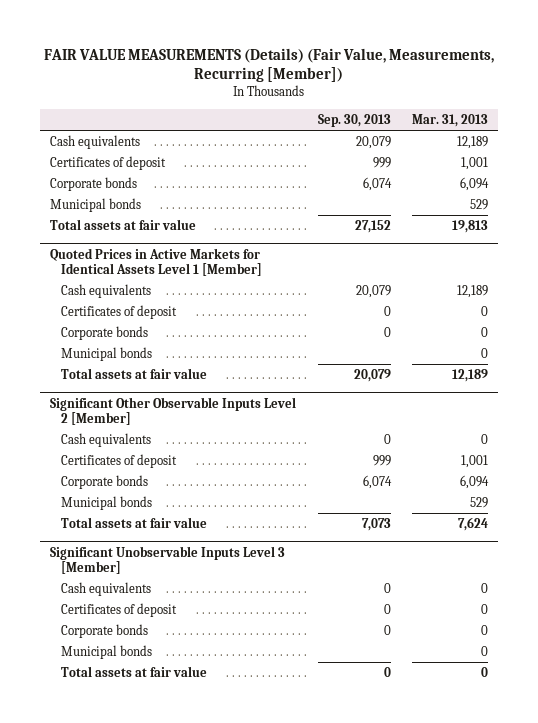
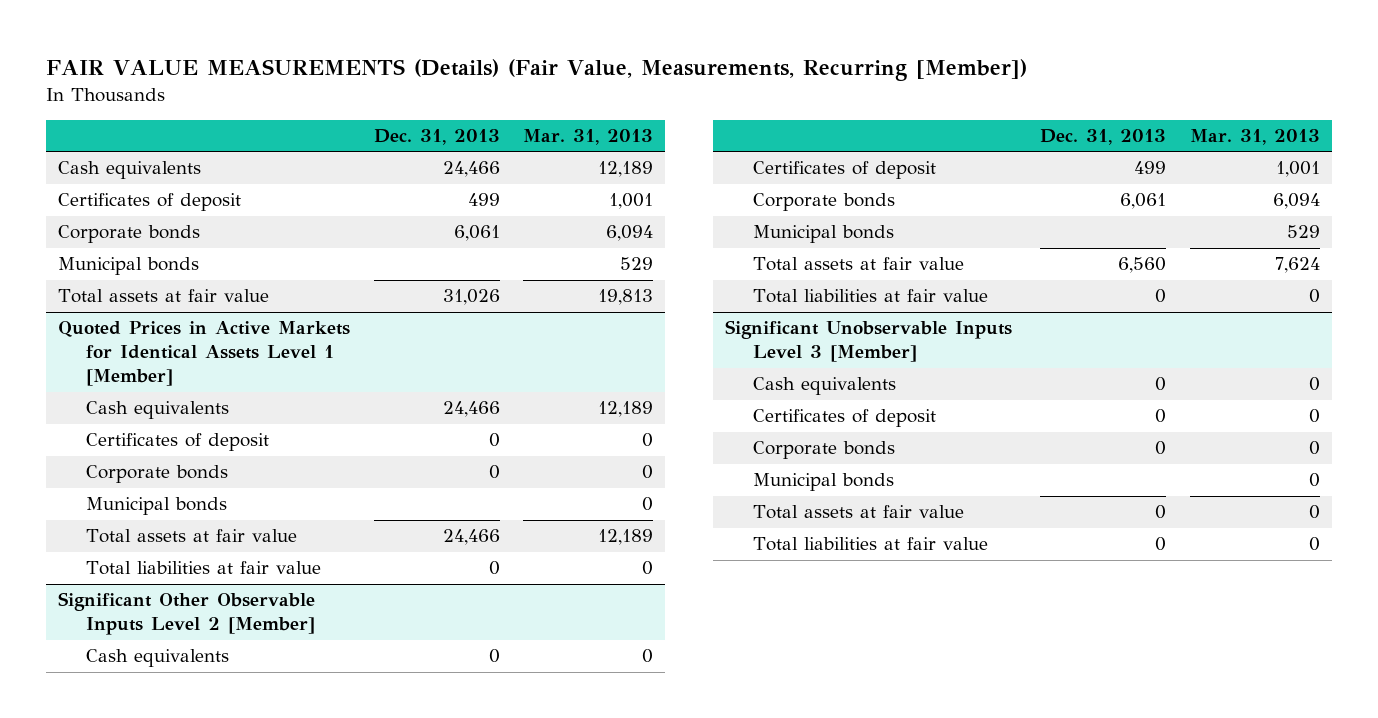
[317,113,391,127] Sep. 30, 2013 -> none
none -> [373,129,500,146] Dec. 31, 2013
none -> [85,561,321,576] Total liabilities at fair value
none -> [752,289,988,304] Total liabilities at fair value
none -> [752,537,988,552] Total liabilities at fair value

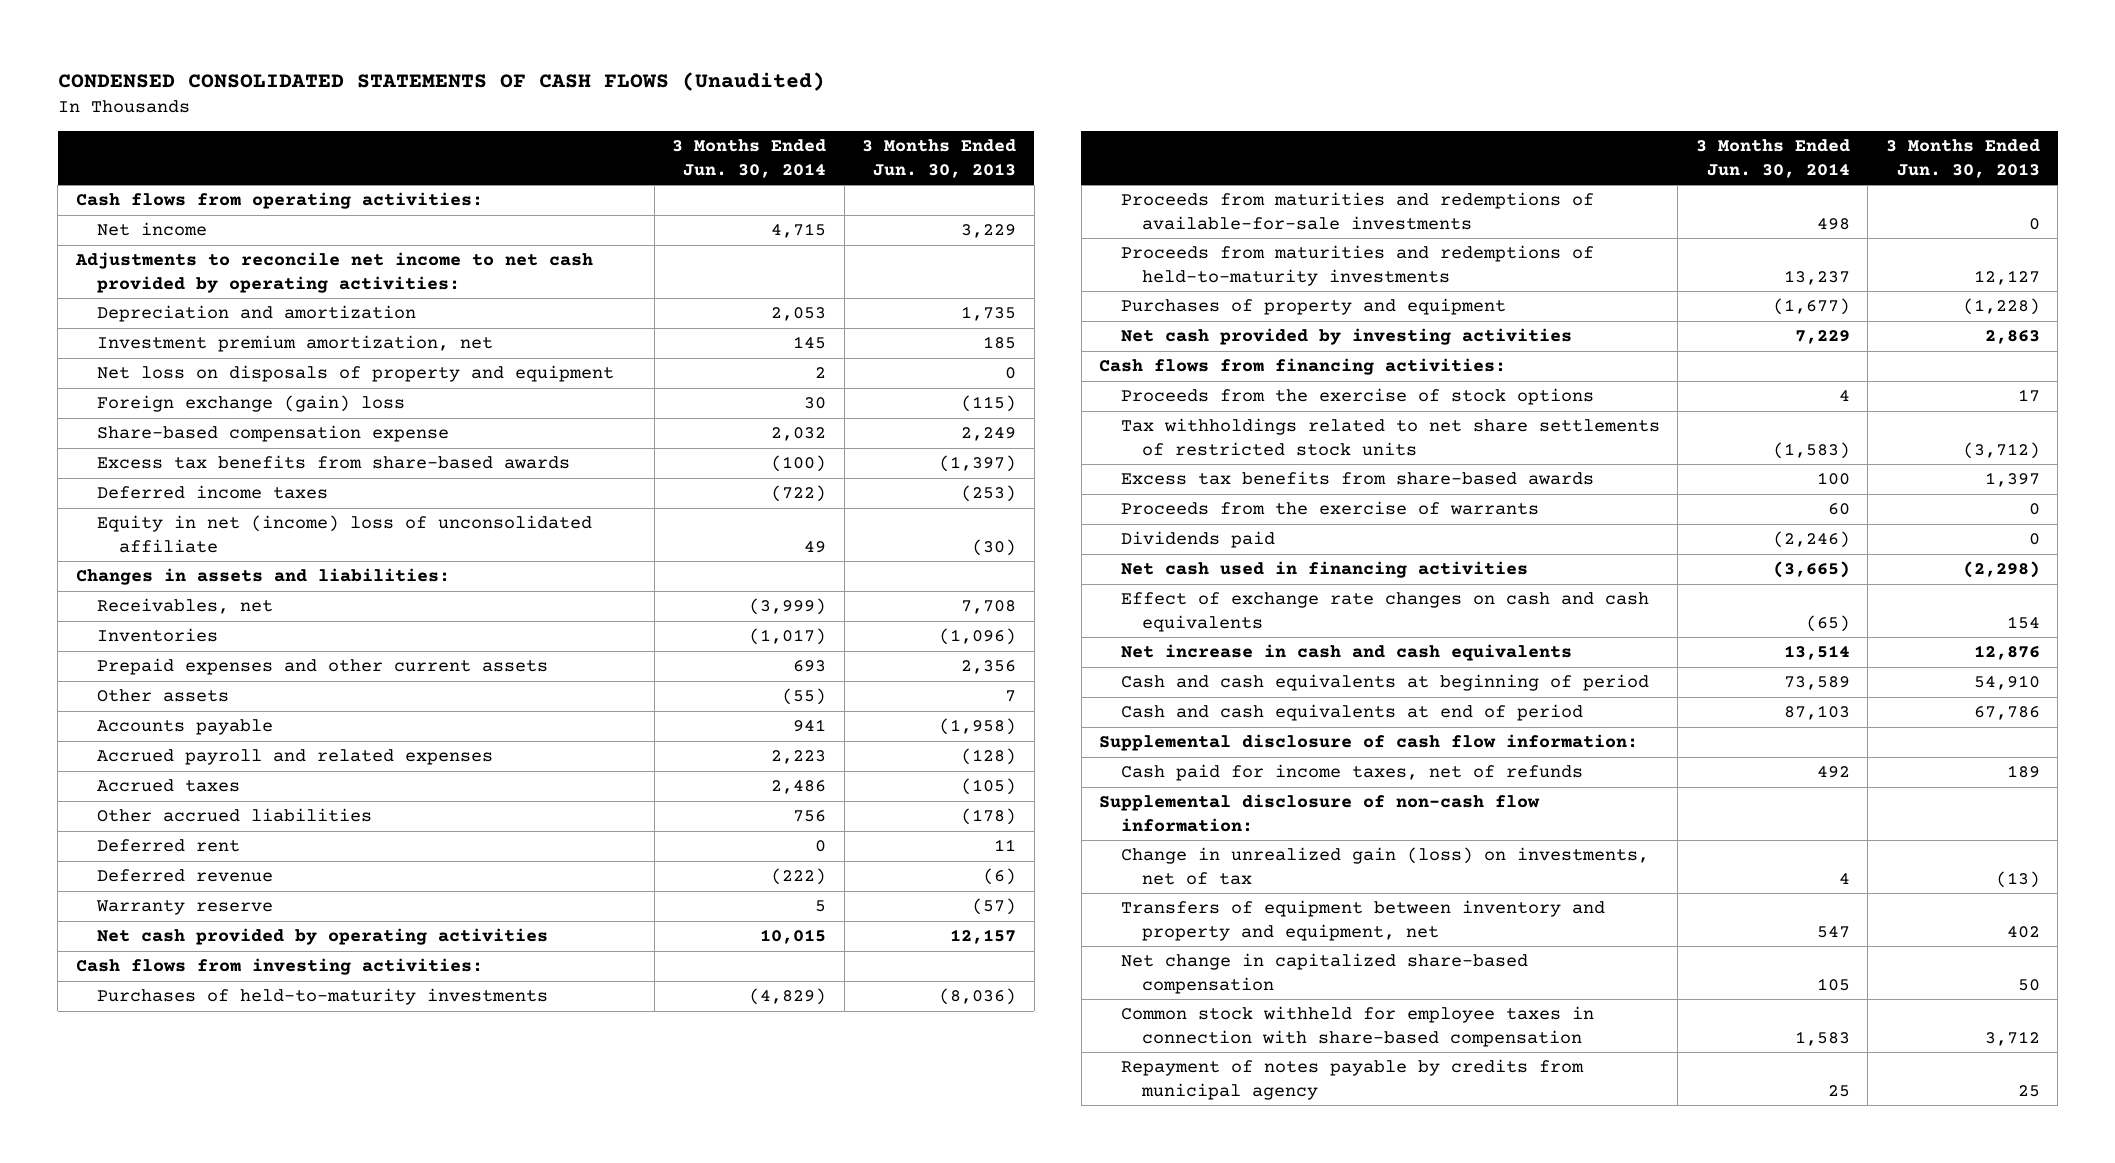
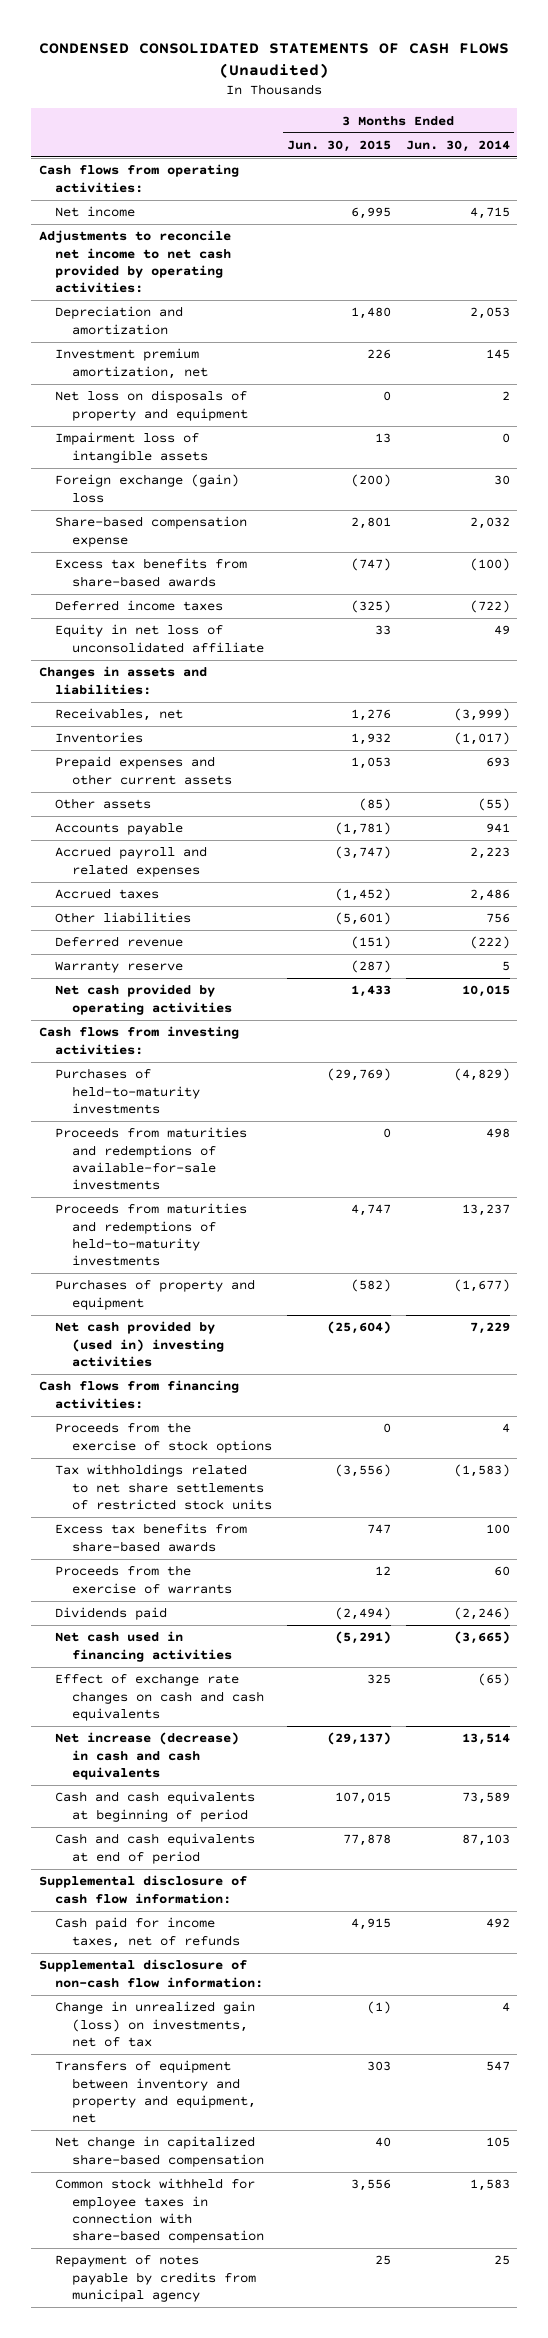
[862,139,1017,178] 3 Months Ended Jun. 30, 2013 -> none
none -> [286,139,391,152] Jun. 30, 2015
none -> [55,432,209,463] Impairment loss of intangible assets
[97,515,593,553] Equity in net (income) loss of unconsolidated affiliate -> [55,624,265,653] Equity in net loss of unconsolidated affiliate
[97,839,241,853] Deferred rent -> none
[97,808,373,823] Other accrued liabilities -> [55,912,192,924] Other liabilities
[1120,328,1572,346] Net cash provided by investing activities -> [55,1321,225,1368] Net cash provided by (used in) investing activities
[1120,644,1572,662] Net increase in cash and cash equivalents -> [55,1732,240,1781] Net increase (decrease) in cash and cash equivalents

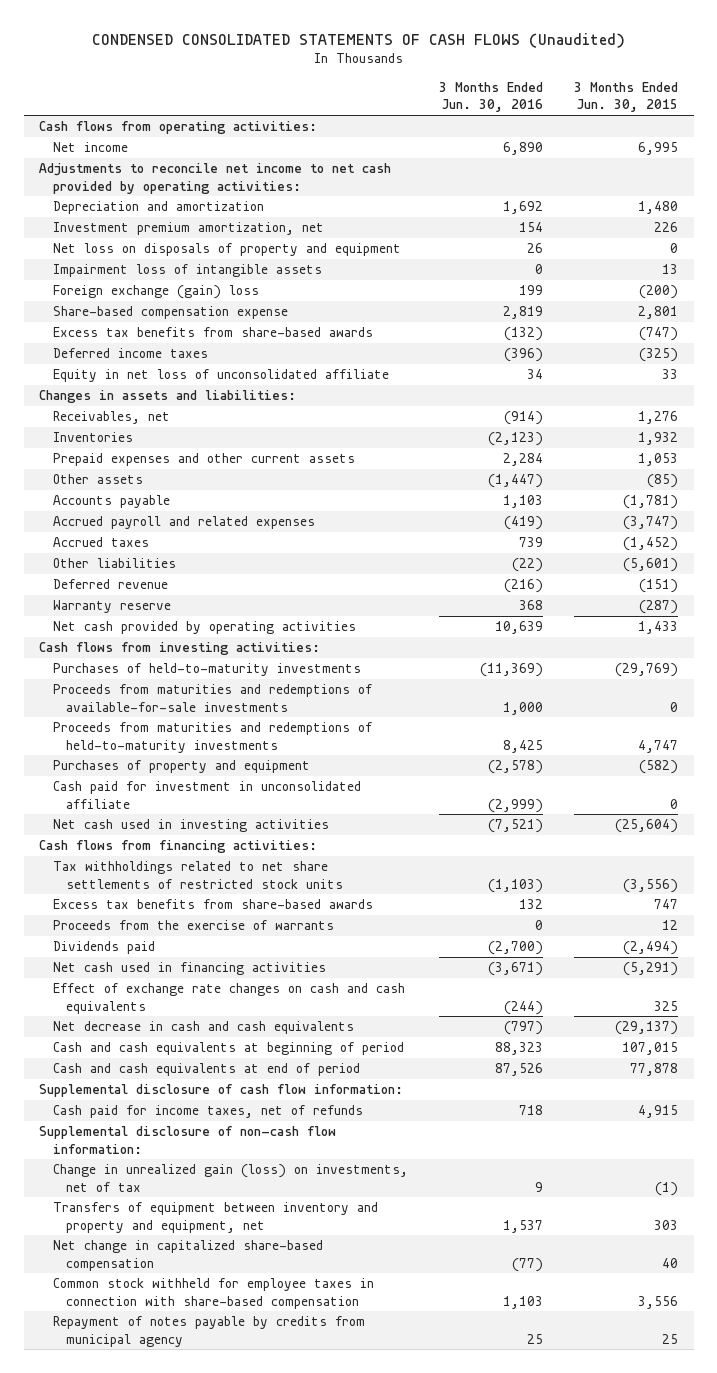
[405,139,510,152] Jun. 30, 2014 -> none
none -> [438,81,543,113] 3 Months Ended Jun. 30, 2016
none -> [52,781,361,809] Cash paid for investment in unconsolidated affiliate
[55,1321,225,1368] Net cash provided by (used in) investing activities -> [52,819,329,833] Net cash used in investing activities
[55,1422,273,1453] Proceeds from the exercise of stock options -> none
[55,1732,240,1781] Net increase (decrease) in cash and cash equivalents -> [52,1021,354,1035] Net decrease in cash and cash equivalents

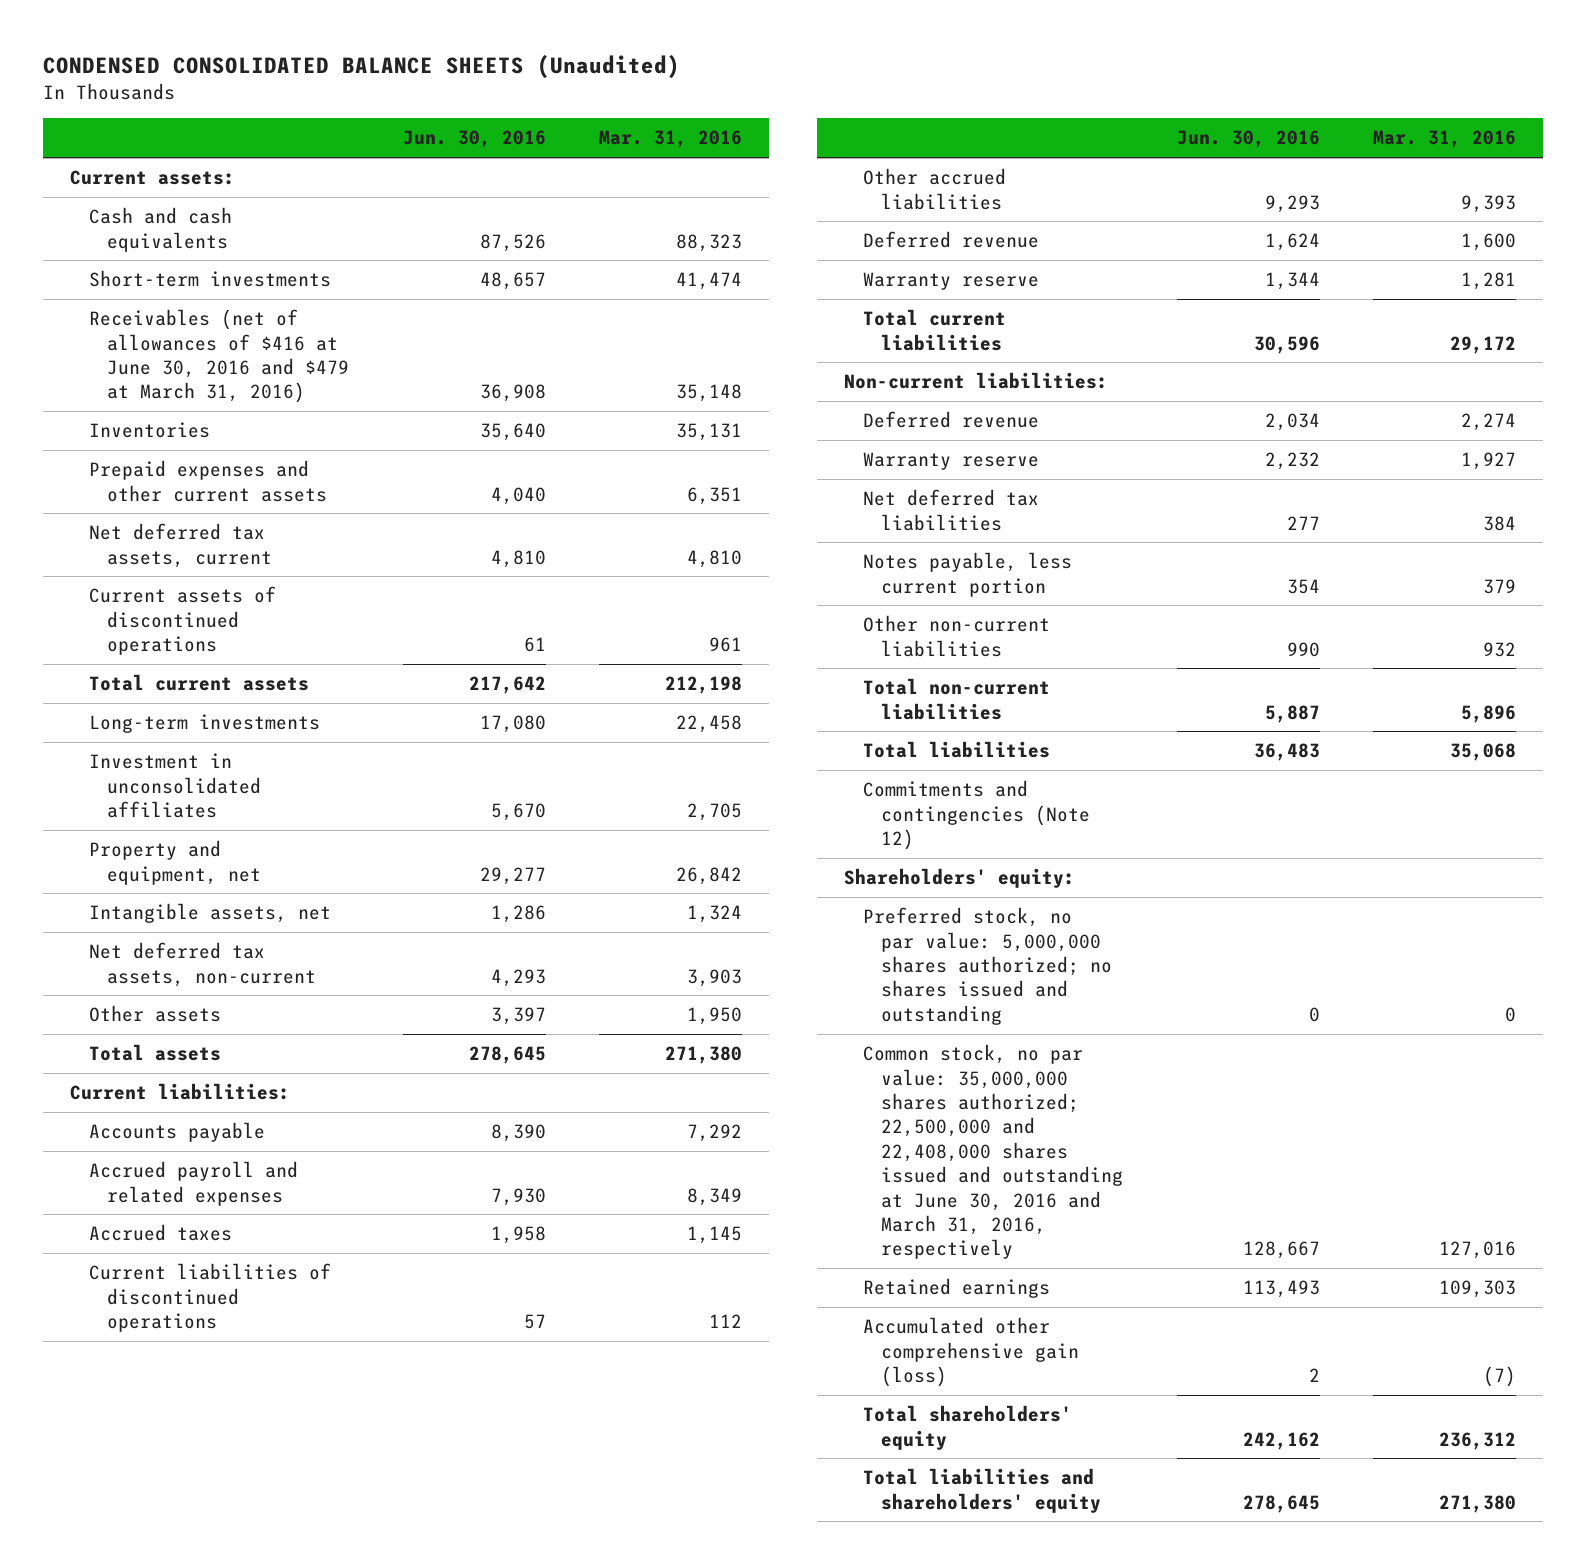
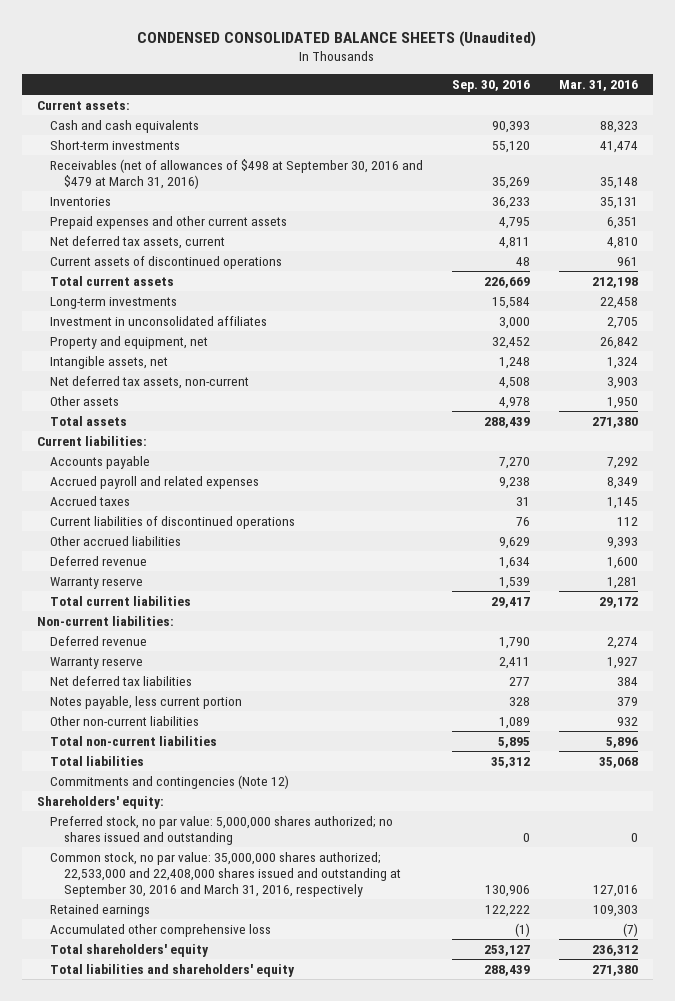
[402,130,546,149] Jun. 30, 2016 -> none
none -> [452,79,531,92] Sep. 30, 2016
[88,309,350,404] Receivables (net of allowances of $416 at June 30, 2016 and $479 at March 31, 2016) -> [50,158,424,189] Receivables (net of allowances of $498 at September 30, 2016 and $479 at March 31, 2016)
[862,1044,1124,1260] Common stock, no par value: 35,000,000 shares authorized; 22,500,000 and 22,408,000 shares issued and outstanding at June 30, 2016 and March 31, 2016, respectively -> [50,851,402,898] Common stock, no par value: 35,000,000 shares authorized; 22,533,000 and 22,408,000 shares issued and outstanding at September 30, 2016 and March 31, 2016, respectively
[862,1317,1080,1387] Accumulated other comprehensive gain (loss) -> [50,923,272,937] Accumulated other comprehensive loss

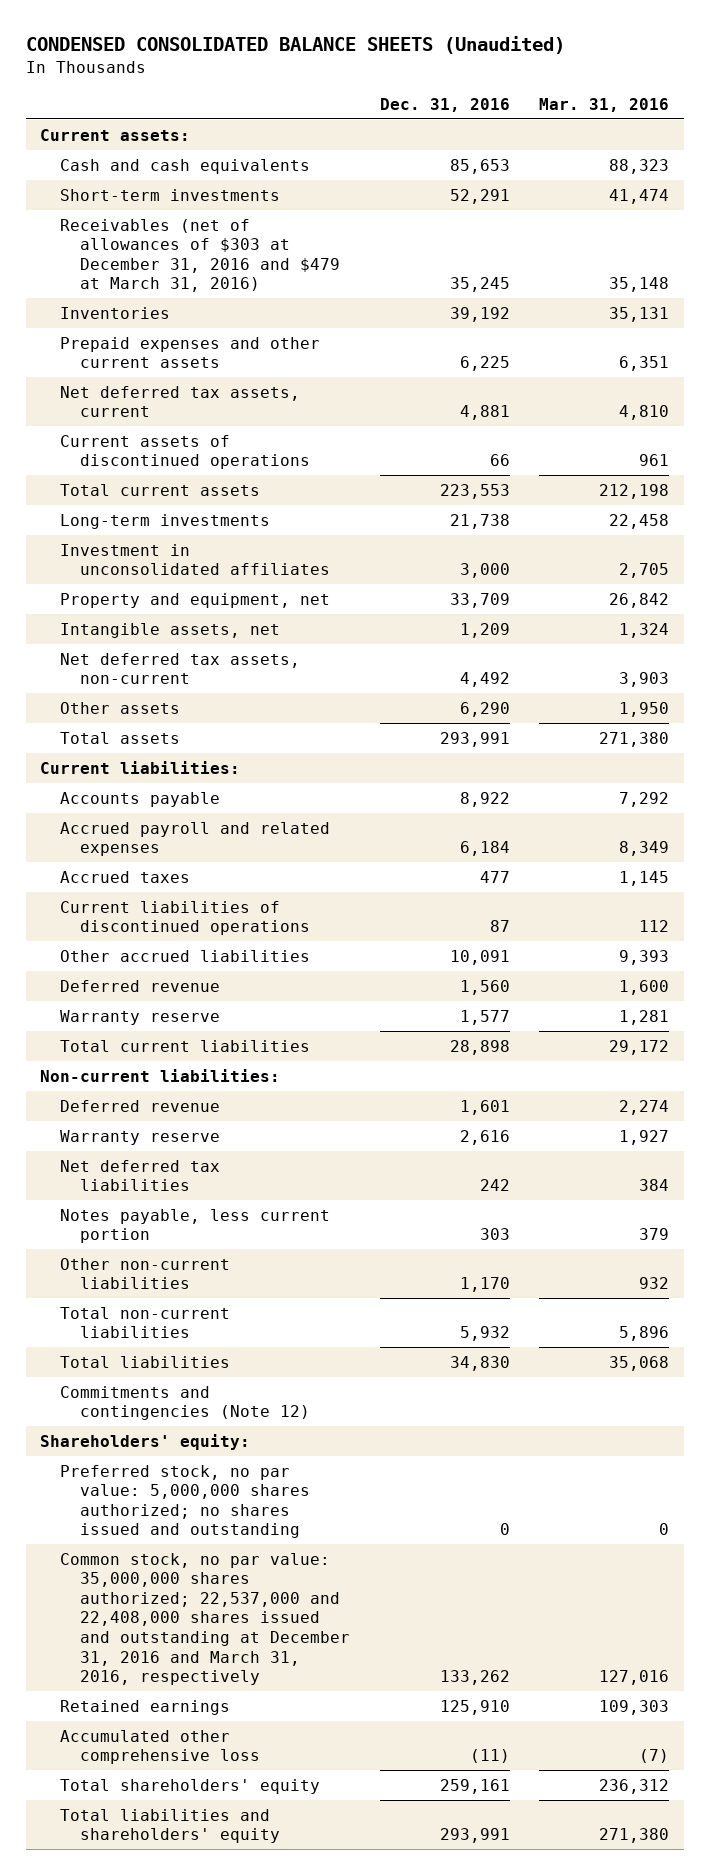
[452,79,531,92] Sep. 30, 2016 -> none
none -> [379,97,510,112] Dec. 31, 2016
[50,158,424,189] Receivables (net of allowances of $498 at September 30, 2016 and $479 at March 31, 2016) -> [60,218,341,293] Receivables (net of allowances of $303 at December 31, 2016 and $479 at March 31, 2016)
[50,851,402,898] Common stock, no par value: 35,000,000 shares authorized; 22,533,000 and 22,408,000 shares issued and outstanding at September 30, 2016 and March 31, 2016, respectively -> [60,1552,351,1686] Common stock, no par value: 35,000,000 shares authorized; 22,537,000 and 22,408,000 shares issued and outstanding at December 31, 2016 and March 31, 2016, respectively

